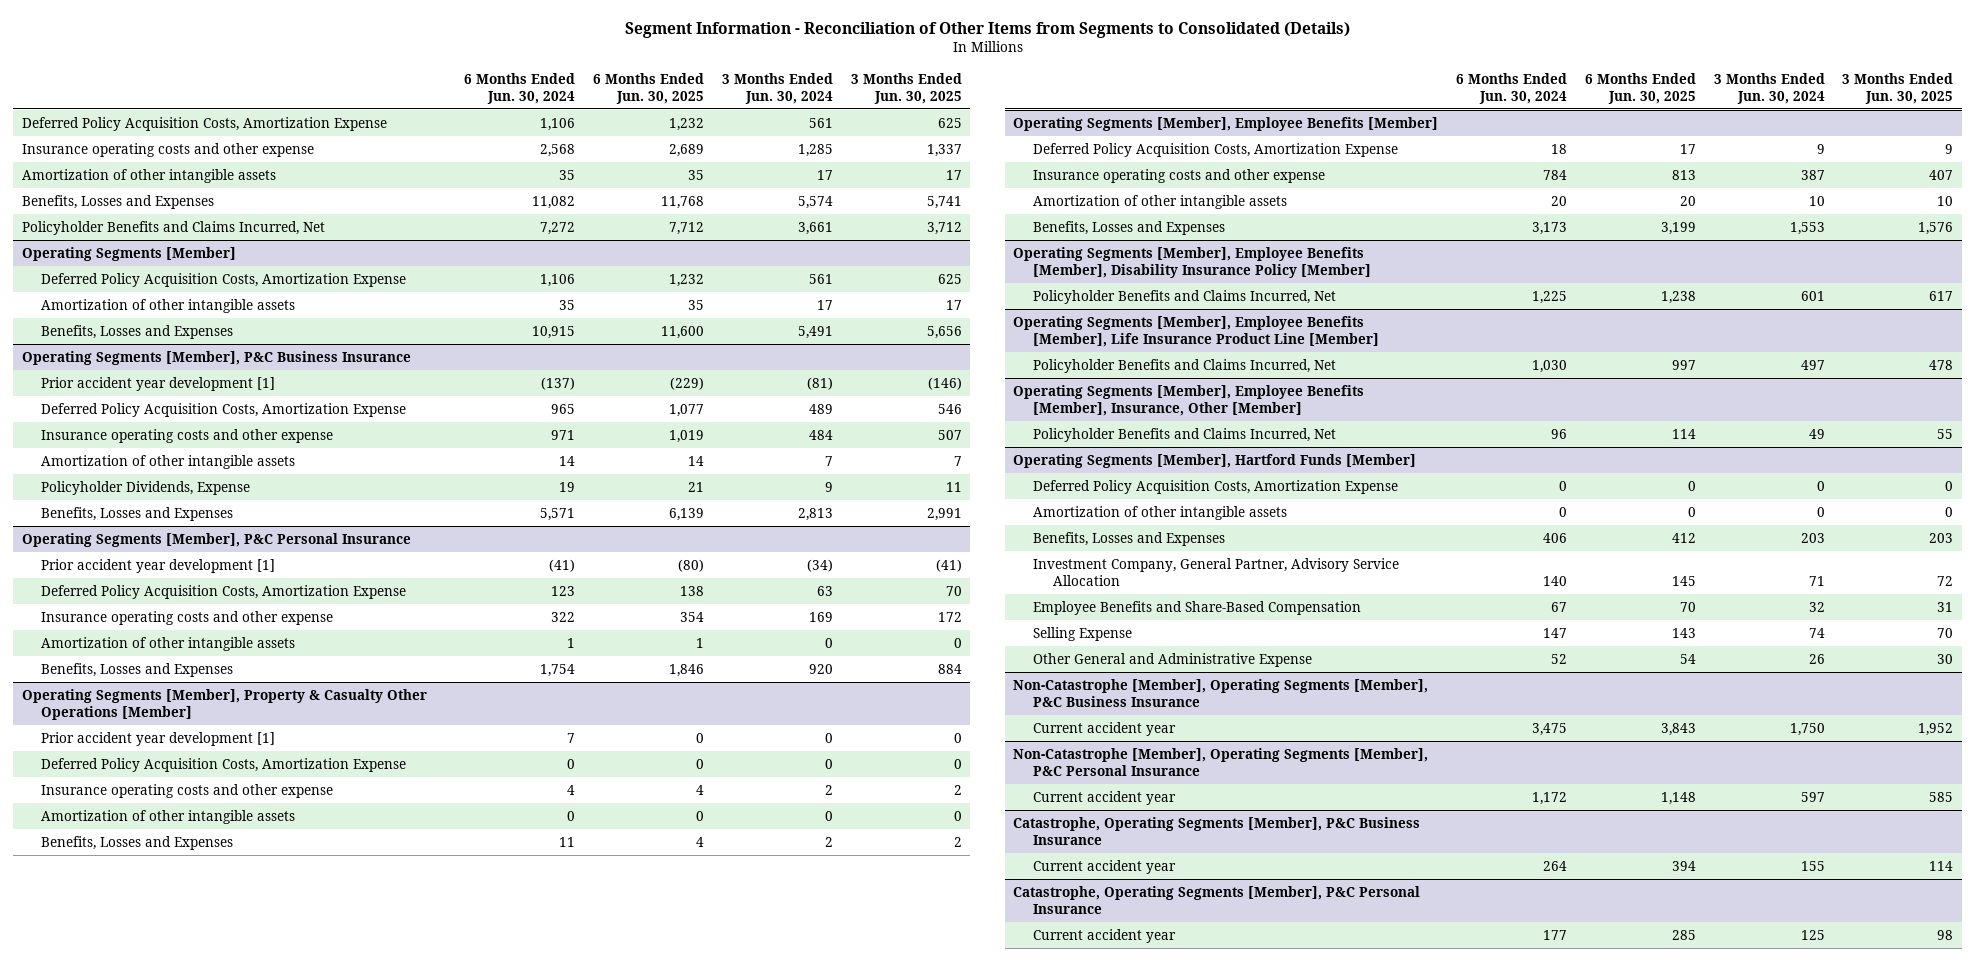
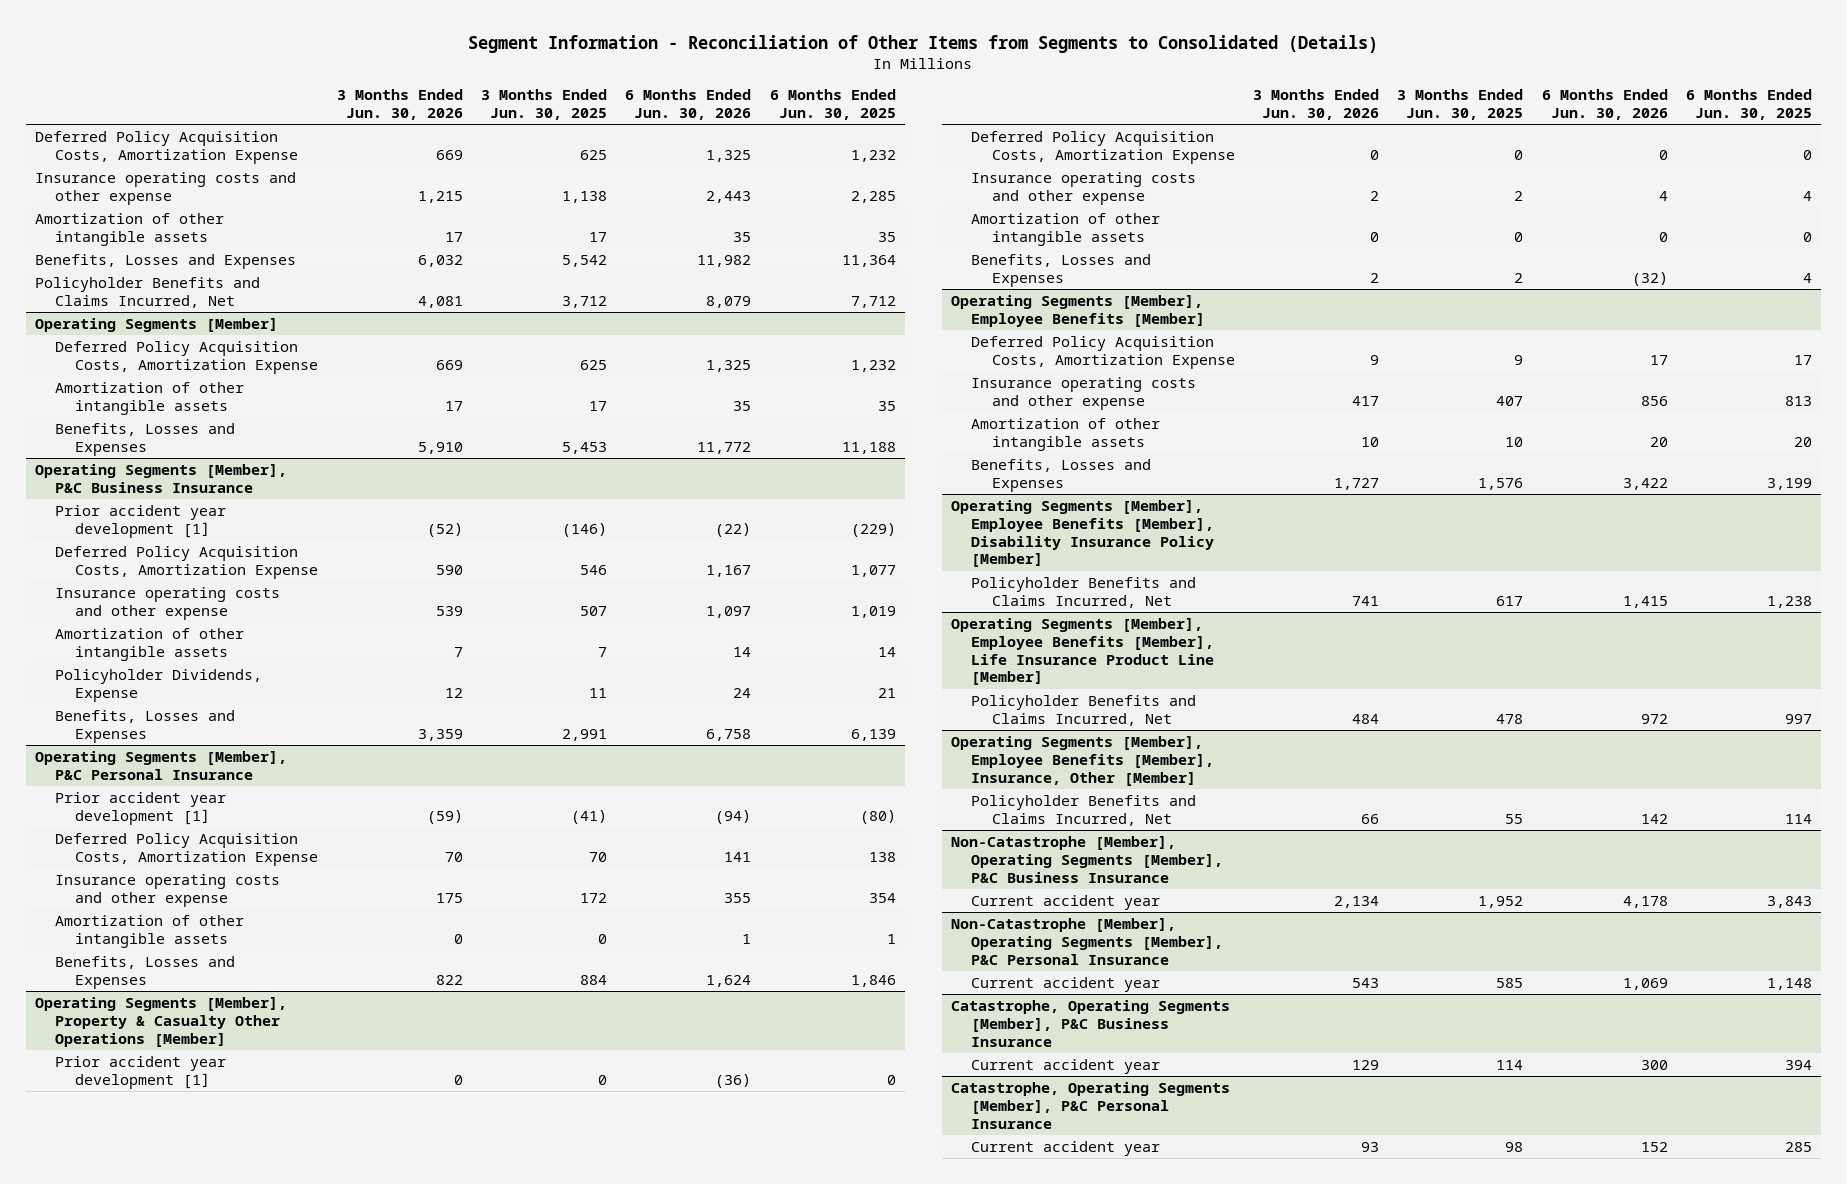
[464,72,576,104] 6 Months Ended Jun. 30, 2024 -> none
[721,72,833,104] 3 Months Ended Jun. 30, 2024 -> none
none -> [336,89,463,121] 3 Months Ended Jun. 30, 2026
none -> [625,89,752,121] 6 Months Ended Jun. 30, 2026
[669,143,705,157] 2,689 -> [850,190,896,203] 2,285
[926,143,962,157] 1,337 -> [561,190,607,203] 1,138
[661,195,705,209] 11,768 -> [841,254,896,267] 11,364
[926,195,962,209] 5,741 -> [561,254,607,267] 5,542
[661,325,705,339] 11,600 -> [841,441,896,454] 11,188
[926,325,962,339] 5,656 -> [561,441,607,454] 5,453
[1013,453,1417,468] Operating Segments [Member], Hartford Funds [Member] -> none
[1033,479,1399,494] Deferred Policy Acquisition Costs, Amortization Expense -> none
[1033,505,1288,520] Amortization of other intangible assets -> none
[1033,531,1226,546] Benefits, Losses and Expenses -> none
[1033,557,1400,586] Investment Company, General Partner, Advisory Service Allocation -> none
[1033,600,1362,615] Employee Benefits and Share-Based Compensation -> none
[1033,626,1133,641] Selling Expense -> none
[1033,652,1313,667] Other General and Administrative Expense -> none

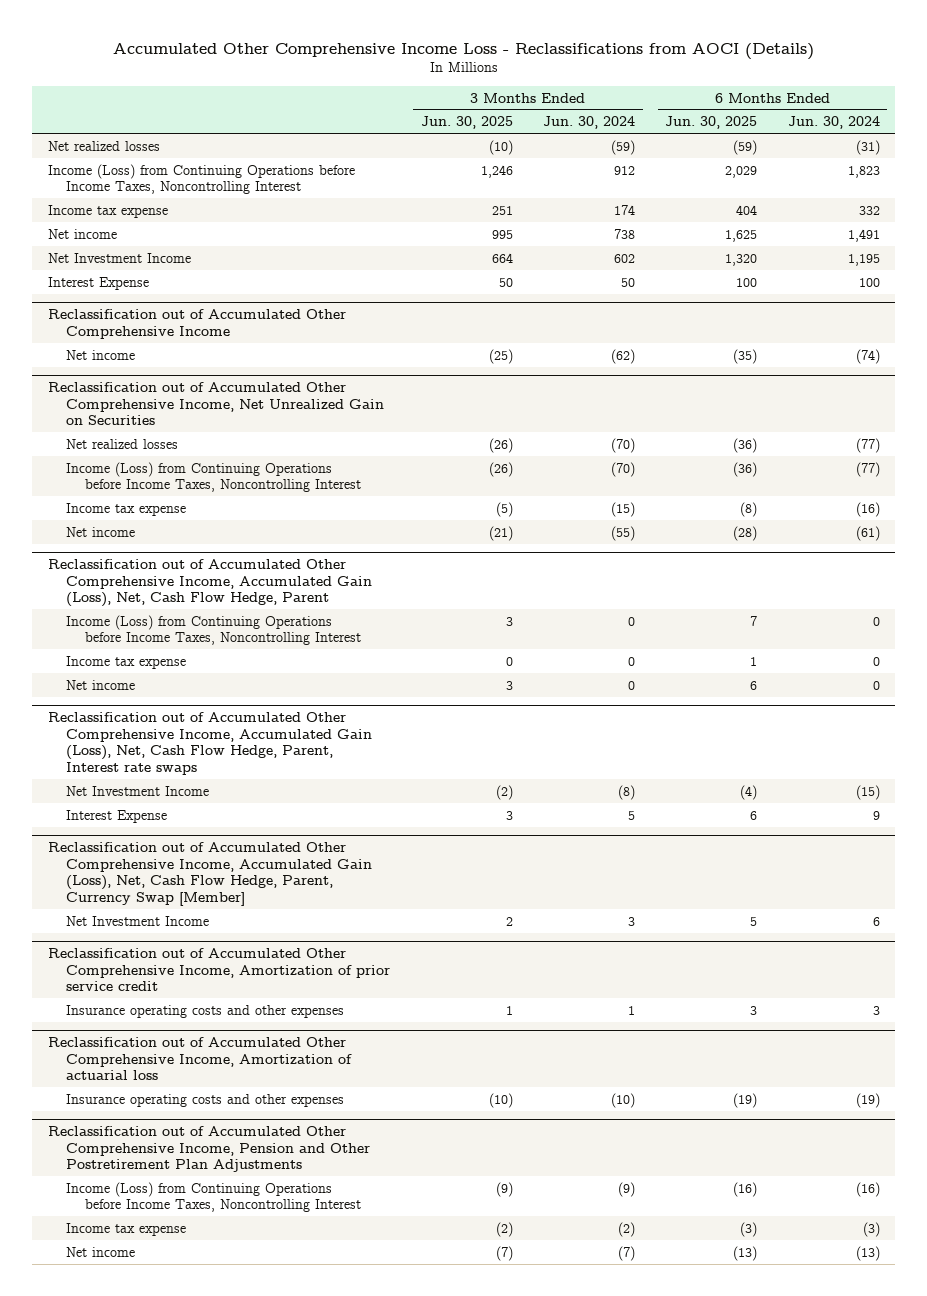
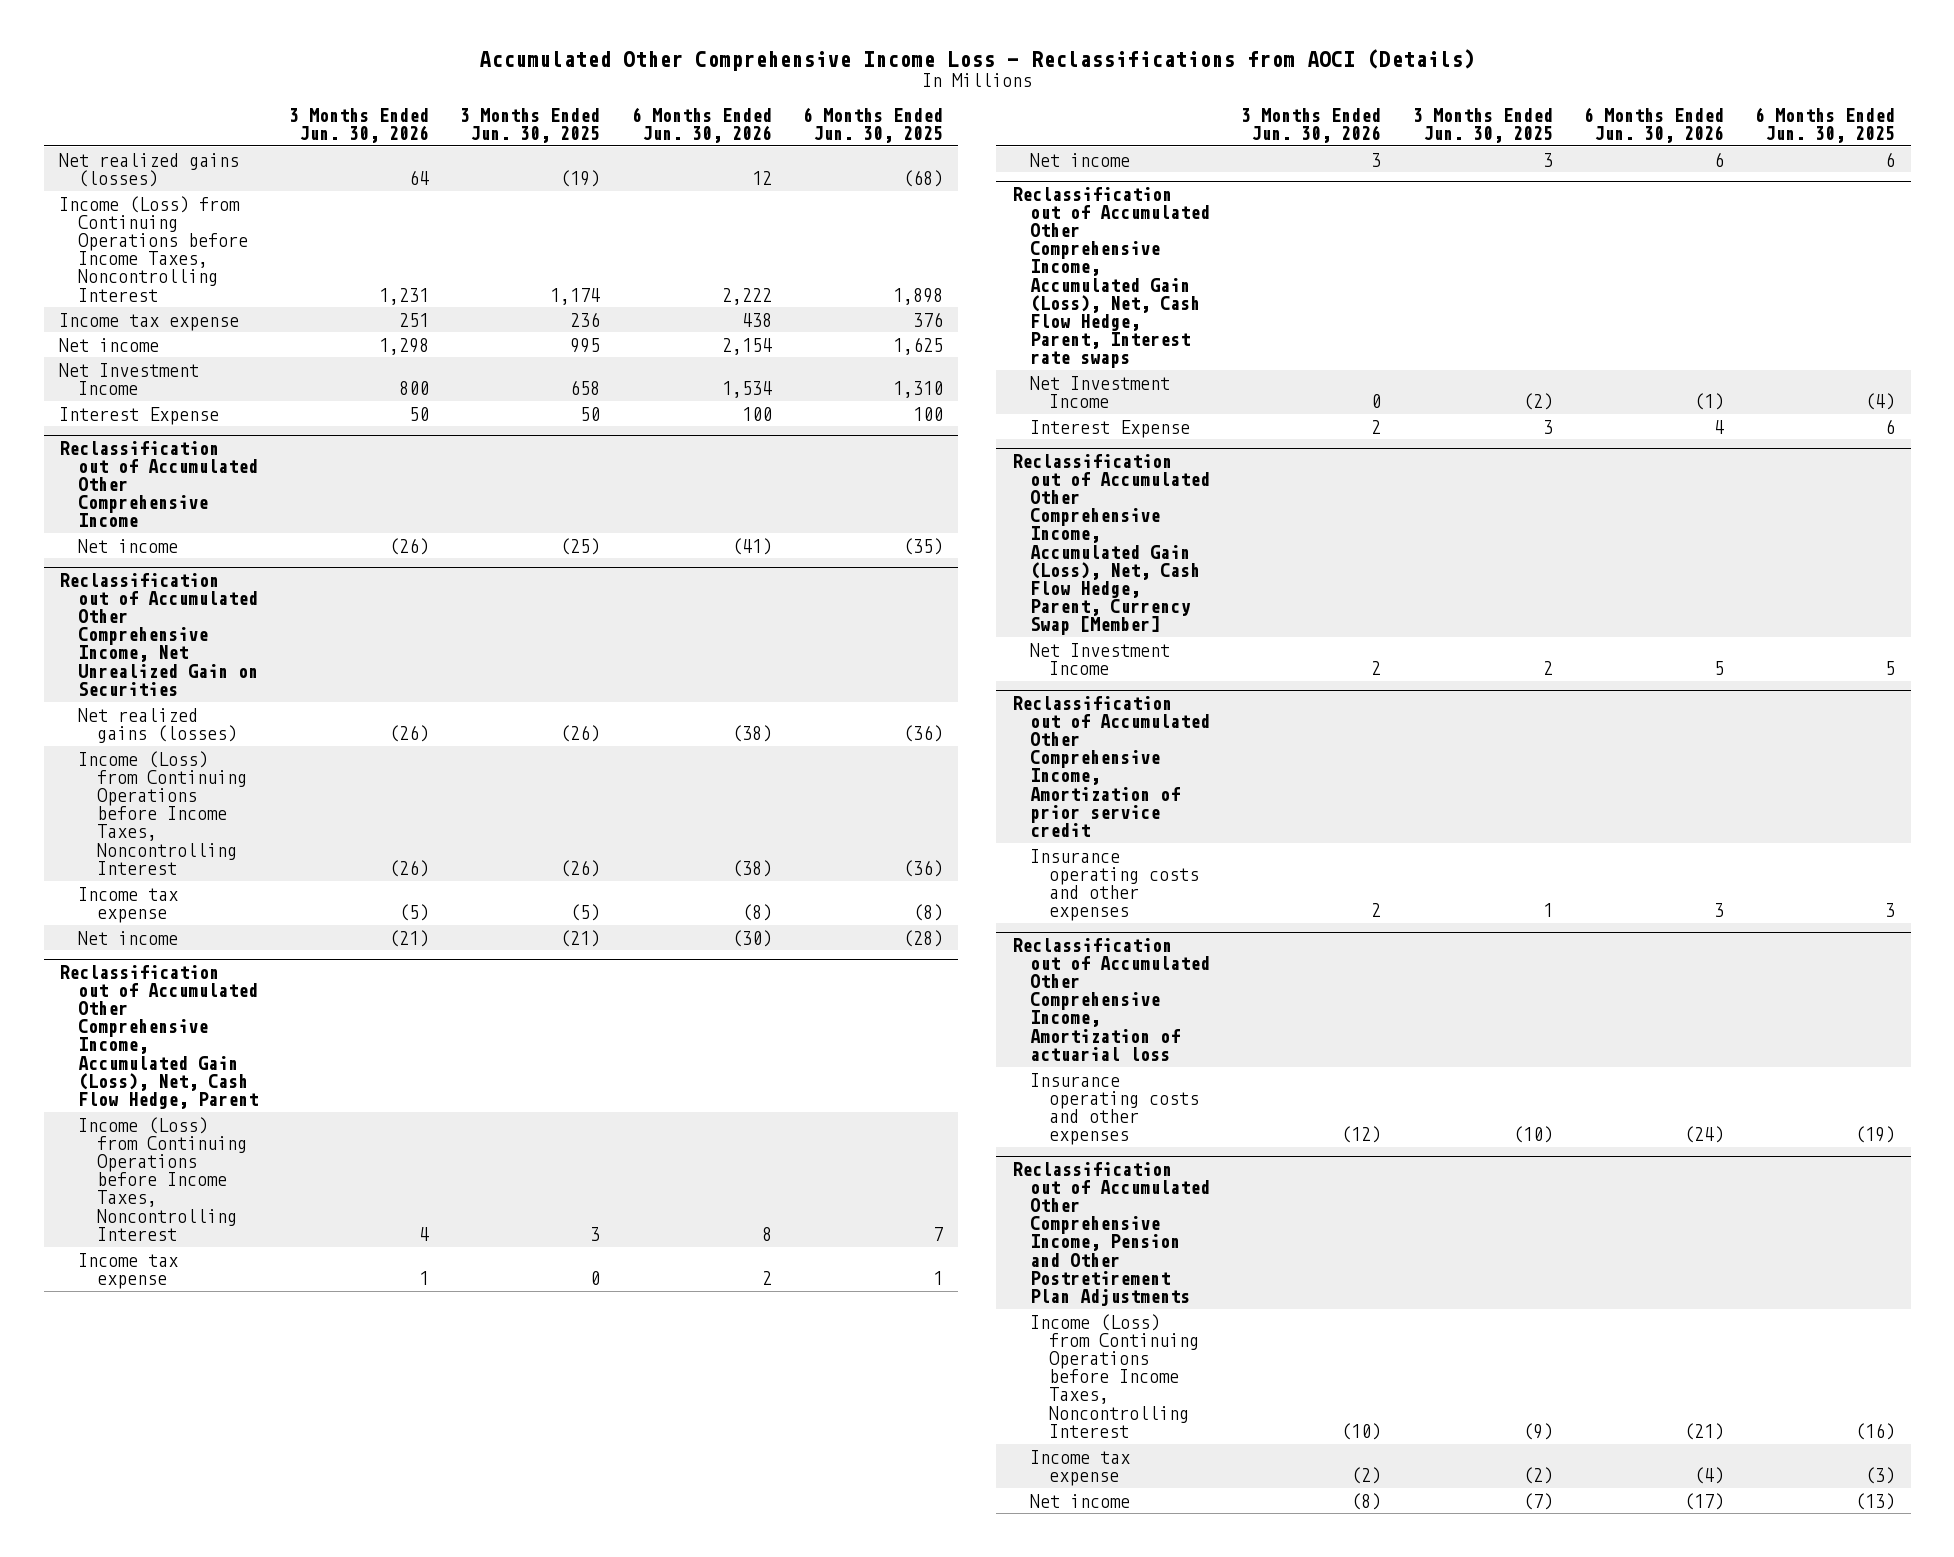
[543,116,636,130] Jun. 30, 2024 -> none
[787,116,880,130] Jun. 30, 2024 -> none
none -> [289,107,430,144] 3 Months Ended Jun. 30, 2026
none -> [631,106,772,144] 6 Months Ended Jun. 30, 2026
[47,140,160,151] Net realized losses -> [59,152,240,187] Net realized gains (losses)
[488,139,513,155] (10) -> [560,169,601,187] (19)
[733,139,758,155] (59) -> [902,169,943,187] (68)
[480,164,513,178] 1,246 -> [550,287,601,305] 1,174
[725,165,758,178] 2,029 -> [892,287,943,305] 1,898
[491,205,513,215] 251 -> [570,311,601,327] 236
[736,204,758,215] 404 -> [912,311,943,327] 376
[491,252,513,263] 664 -> [570,379,601,395] 658
[725,253,758,266] 1,320 -> [892,380,943,398] 1,310
[66,438,179,449] Net realized losses -> [78,707,237,743] Net realized gains (losses)

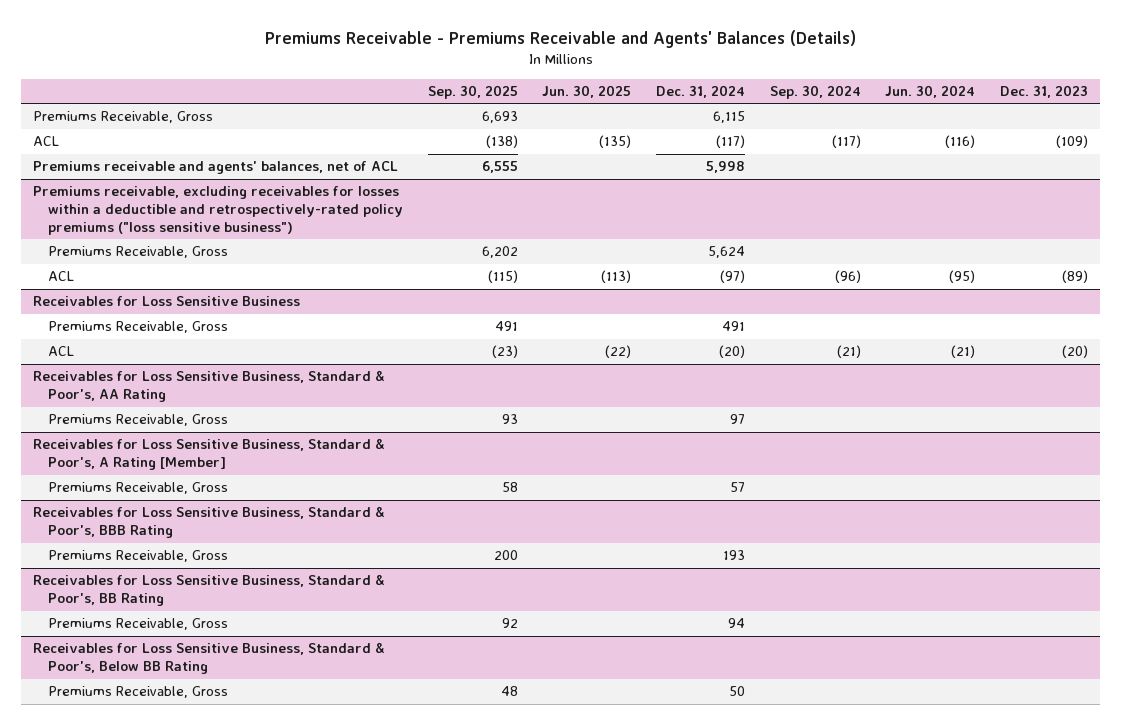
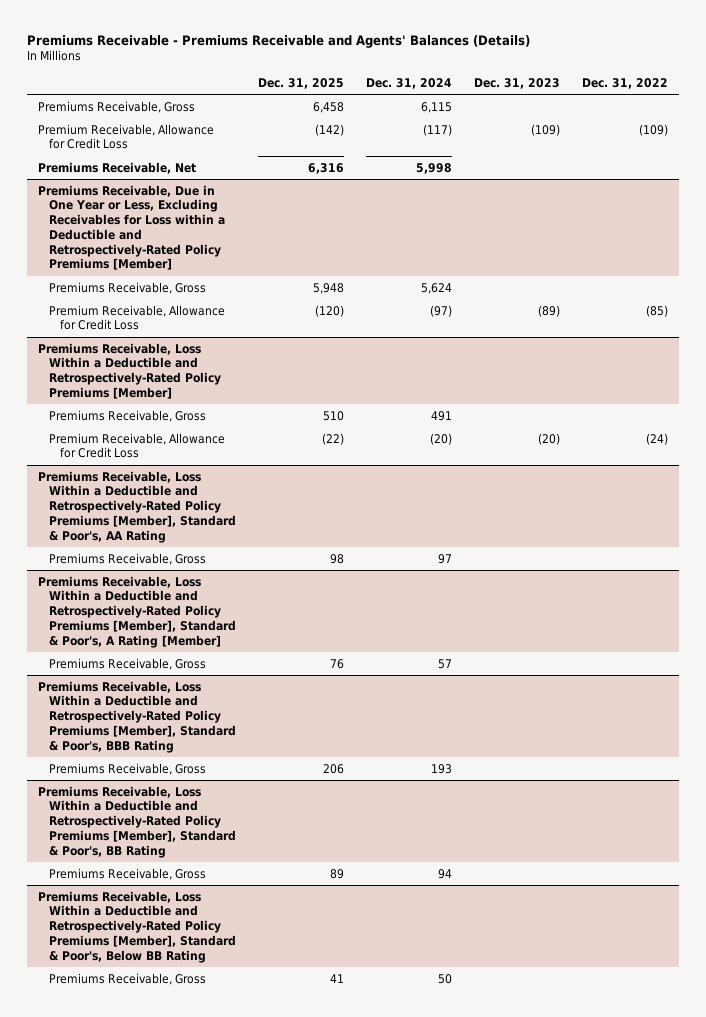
[427,85,518,100] Sep. 30, 2025 -> none
[542,85,632,99] Jun. 30, 2025 -> none
[769,85,861,100] Sep. 30, 2024 -> none
[885,85,976,99] Jun. 30, 2024 -> none
none -> [257,78,344,90] Dec. 31, 2025
none -> [581,78,668,90] Dec. 31, 2022
[33,136,60,147] ACL -> [37,123,214,150] Premium Receivable, Allowance for Credit Loss
[33,161,399,175] Premiums receivable and agents' balances, net of ACL -> [37,161,196,174] Premiums Receivable, Net
[33,186,404,235] Premiums receivable, excluding receivables for losses within a deductible and retrospectively-rated policy premiums ("loss sensitive business") -> [37,184,225,271] Premiums Receivable, Due in One Year or Less, Excluding Receivables for Loss within a Deductible and Retrospectively-Rated Policy Premiums [Member]
[48,271,75,282] ACL -> [48,304,225,331] Premium Receivable, Allowance for Credit Loss
[33,296,301,307] Receivables for Loss Sensitive Business -> [37,342,221,399] Premiums Receivable, Loss Within a Deductible and Retrospectively-Rated Policy Premiums [Member]
[33,370,386,403] Receivables for Loss Sensitive Business, Standard & Poor's, AA Rating -> none
[48,346,75,357] ACL -> [48,432,225,459] Premium Receivable, Allowance for Credit Loss
none -> [37,470,236,543] Premiums Receivable, Loss Within a Deductible and Retrospectively-Rated Policy Premiums [Member], Standard & Poor's, AA Rating
[33,438,386,471] Receivables for Loss Sensitive Business, Standard & Poor's, A Rating [Member] -> none
none -> [37,575,236,648] Premiums Receivable, Loss Within a Deductible and Retrospectively-Rated Policy Premiums [Member], Standard & Poor's, A Rating [Member]
[33,506,386,539] Receivables for Loss Sensitive Business, Standard & Poor's, BBB Rating -> none
none -> [37,680,236,753] Premiums Receivable, Loss Within a Deductible and Retrospectively-Rated Policy Premiums [Member], Standard & Poor's, BBB Rating
[33,574,386,607] Receivables for Loss Sensitive Business, Standard & Poor's, BB Rating -> none
none -> [37,785,236,858] Premiums Receivable, Loss Within a Deductible and Retrospectively-Rated Policy Premiums [Member], Standard & Poor's, BB Rating
[33,642,386,675] Receivables for Loss Sensitive Business, Standard & Poor's, Below BB Rating -> none
none -> [37,890,236,963] Premiums Receivable, Loss Within a Deductible and Retrospectively-Rated Policy Premiums [Member], Standard & Poor's, Below BB Rating

